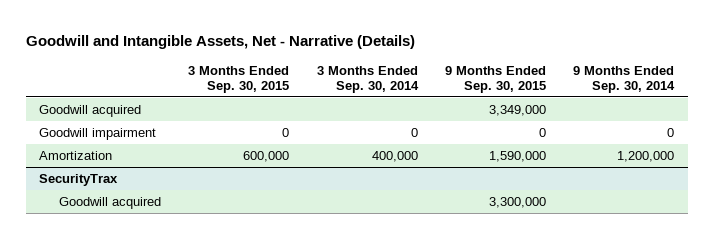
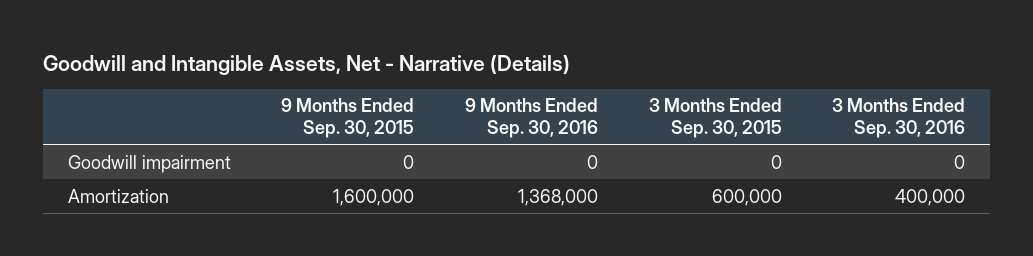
[316,65,419,94] 3 Months Ended Sep. 30, 2014 -> none
[573,65,676,94] 9 Months Ended Sep. 30, 2014 -> none
none -> [464,98,598,138] 9 Months Ended Sep. 30, 2016
none -> [832,98,966,138] 3 Months Ended Sep. 30, 2016
[39,104,142,117] Goodwill acquired -> none
[39,173,119,186] SecurityTrax -> none
[59,196,162,209] Goodwill acquired -> none
[488,150,546,162] 1,590,000 -> [333,188,415,206] 1,600,000

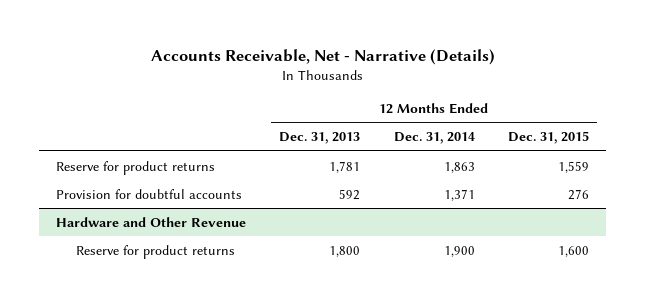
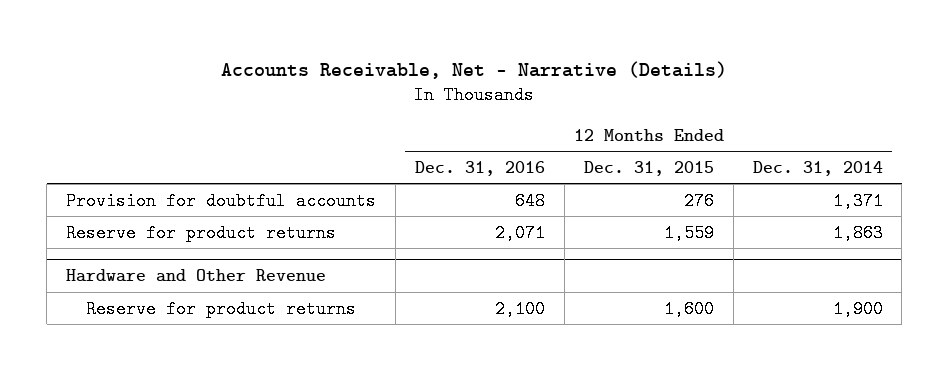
[279,132,361,145] Dec. 31, 2013 -> none
none -> [415,160,546,176] Dec. 31, 2016
[55,160,215,175] Reserve for product returns -> [66,223,337,242] Reserve for product returns

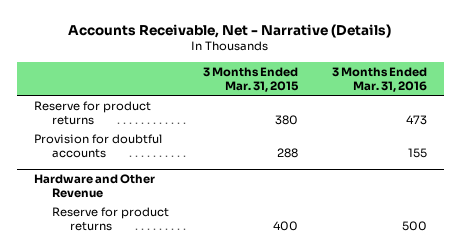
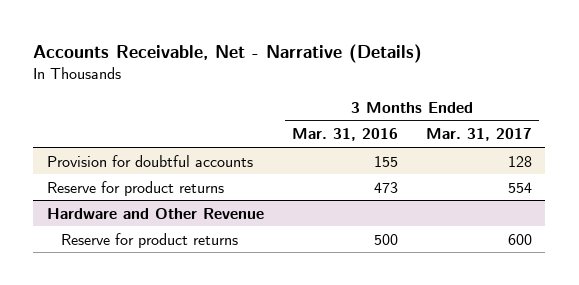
[203,66,300,93] 3 Months Ended Mar. 31, 2015 -> none
none -> [425,128,532,142] Mar. 31, 2017
[33,100,151,125] Reserve for product returns -> [47,180,225,196] Reserve for product returns

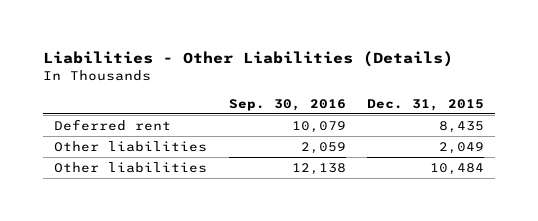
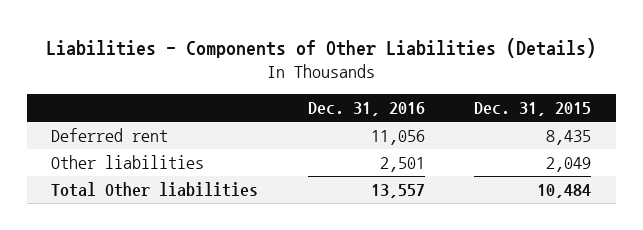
[43,50,454,67] Liabilities - Other Liabilities (Details) -> [46,37,597,58] Liabilities - Components of Other Liabilities (Details)
[228,98,346,111] Sep. 30, 2016 -> none
none -> [307,102,425,117] Dec. 31, 2016
[54,162,208,174] Other liabilities -> [51,182,259,198] Total Other liabilities

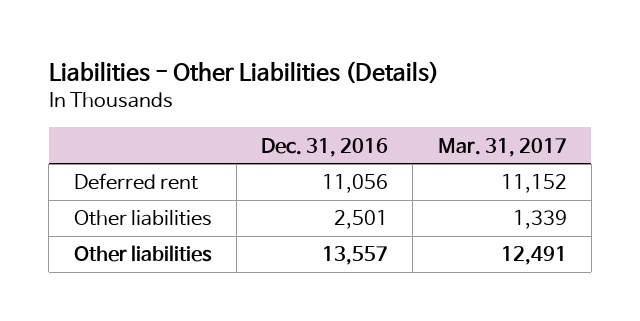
[46,37,597,58] Liabilities - Components of Other Liabilities (Details) -> [48,61,439,85] Liabilities - Other Liabilities (Details)
[474,102,592,117] Dec. 31, 2015 -> none
none -> [437,137,567,157] Mar. 31, 2017
[51,182,259,198] Total Other liabilities -> [73,245,212,263] Other liabilities

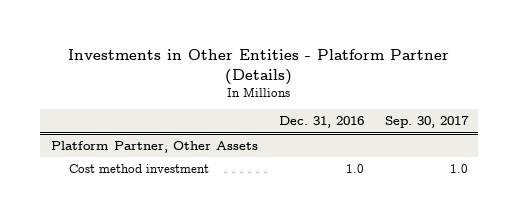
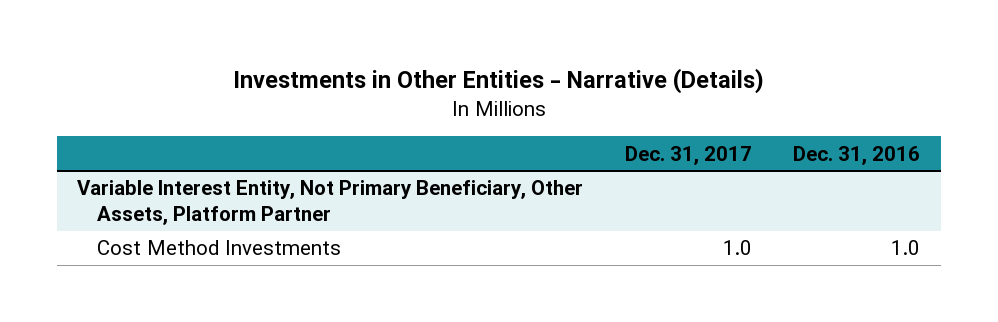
[68,49,450,85] Investments in Other Entities - Platform Partner (Details) -> [232,68,764,95] Investments in Other Entities - Narrative (Details)
[384,116,469,129] Sep. 30, 2017 -> none
none -> [624,145,752,165] Dec. 31, 2017
[50,141,258,154] Platform Partner, Other Assets -> none
none -> [77,180,584,225] Variable Interest Entity, Not Primary Beneficiary, Other Assets, Platform Partner
[68,164,209,174] Cost method investment -> [97,240,342,256] Cost Method Investments

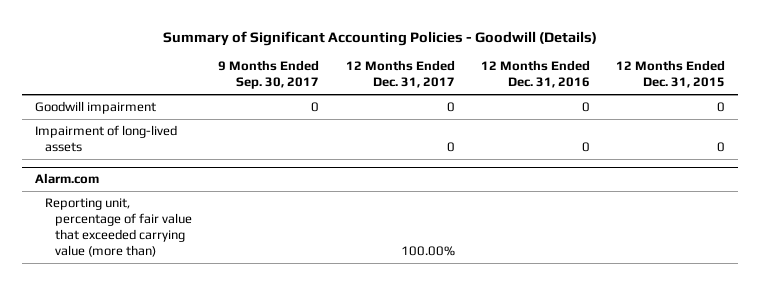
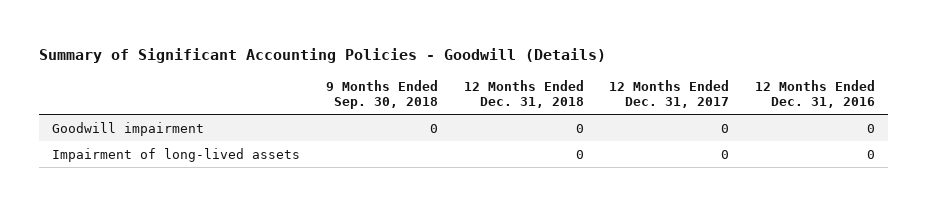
[218,60,320,90] 9 Months Ended Sep. 30, 2017 -> none
[616,60,726,89] 12 Months Ended Dec. 31, 2015 -> none
none -> [325,79,438,110] 9 Months Ended Sep. 30, 2018
none -> [463,79,584,109] 12 Months Ended Dec. 31, 2018
[34,173,99,185] Alarm.com -> none
[45,197,193,258] Reporting unit, percentage of fair value that exceeded carrying value (more than) -> none

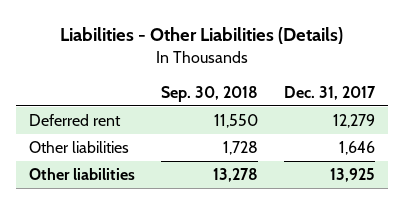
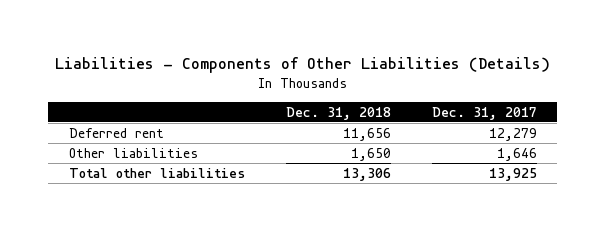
[60,27,344,45] Liabilities - Other Liabilities (Details) -> [54,57,550,74] Liabilities - Components of Other Liabilities (Details)
[161,85,259,102] Sep. 30, 2018 -> none
none -> [285,106,391,120] Dec. 31, 2018
[29,168,136,181] Other liabilities -> [68,167,245,178] Total other liabilities

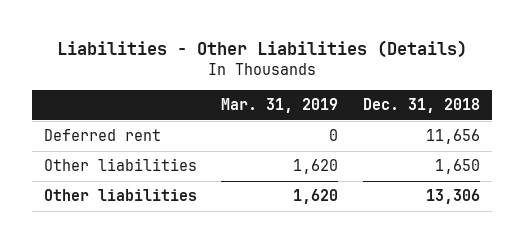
[54,57,550,74] Liabilities - Components of Other Liabilities (Details) -> [56,39,467,58] Liabilities - Other Liabilities (Details)
[431,106,537,120] Dec. 31, 2017 -> none
none -> [221,98,339,114] Mar. 31, 2019
[68,167,245,178] Total other liabilities -> [43,189,197,202] Other liabilities

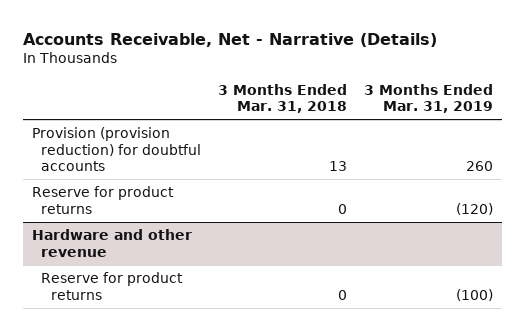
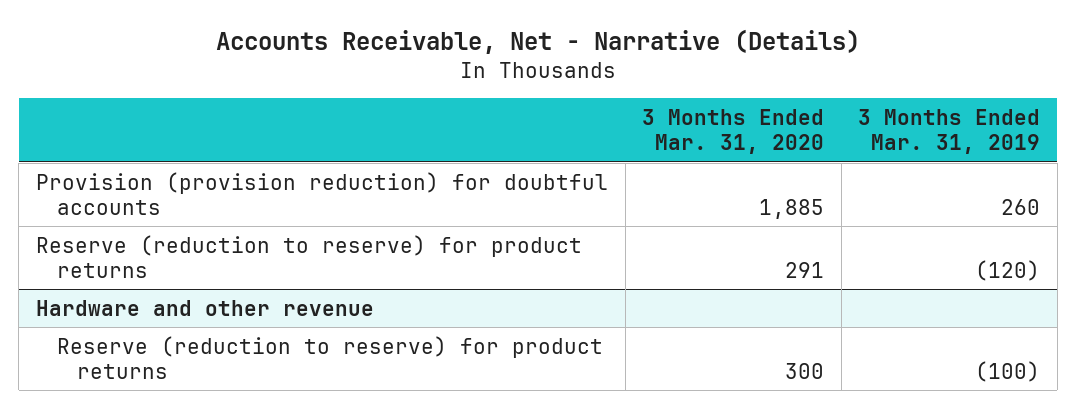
[218,83,348,114] 3 Months Ended Mar. 31, 2018 -> none
none -> [642,108,825,154] 3 Months Ended Mar. 31, 2020
[31,186,174,214] Reserve for product returns -> [36,234,583,278] Reserve (reduction to reserve) for product returns
[41,272,184,300] Reserve for product returns -> [56,335,603,379] Reserve (reduction to reserve) for product returns

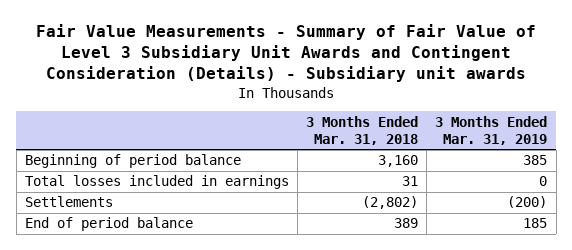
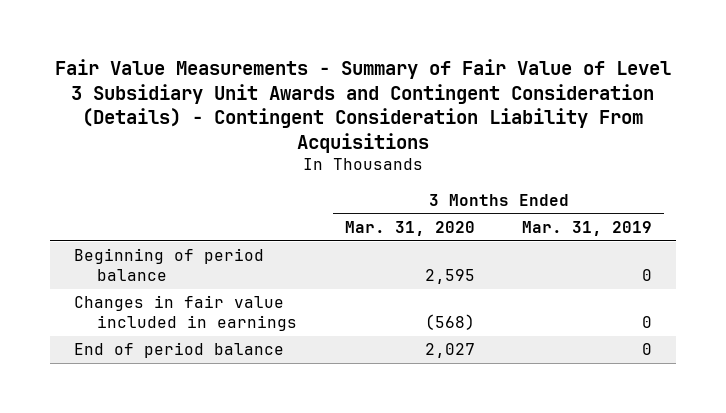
[36,24,537,83] Fair Value Measurements - Summary of Fair Value of Level 3 Subsidiary Unit Awards and Contingent Consideration (Details) - Subsidiary unit awards -> [55,58,672,153] Fair Value Measurements - Summary of Fair Value of Level 3 Subsidiary Unit Awards and Contingent Consideration (Details) - Contingent Consideration Liability From Acquisitions
[306,115,419,145] 3 Months Ended Mar. 31, 2018 -> none
none -> [344,220,475,236] Mar. 31, 2020
[24,196,113,208] Settlements -> none
[523,155,548,166] 385 -> [642,268,653,281] 0
[24,175,289,190] Total losses included in earnings -> [73,295,298,331] Changes in fair value included in earnings
[523,218,548,229] 185 -> [642,343,653,356] 0

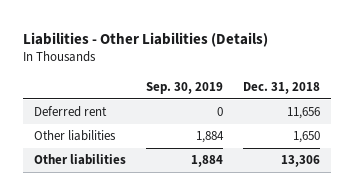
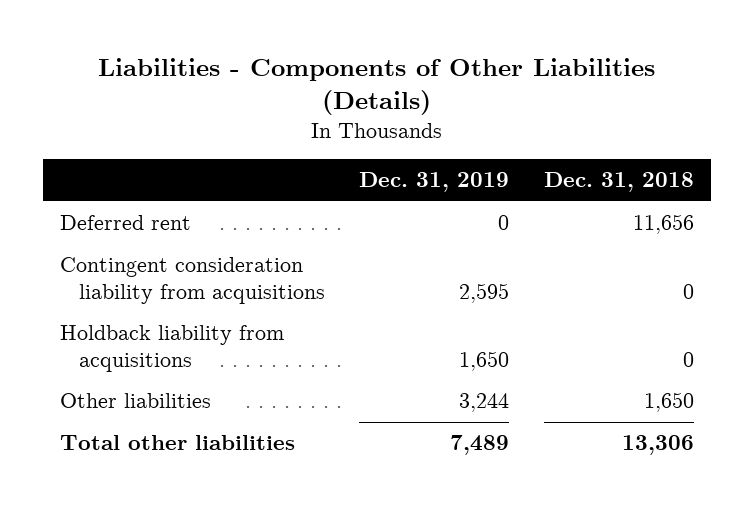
[23,31,269,47] Liabilities - Other Liabilities (Details) -> [97,58,655,116] Liabilities - Components of Other Liabilities (Details)
[146,81,224,94] Sep. 30, 2019 -> none
none -> [359,172,510,193] Dec. 31, 2019
none -> [60,257,325,304] Contingent consideration liability from acquisitions
none -> [60,325,285,372] Holdback liability from acquisitions
[33,154,126,166] Other liabilities -> [60,435,296,451] Total other liabilities

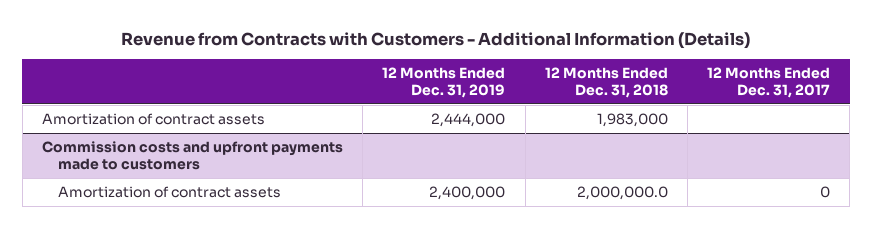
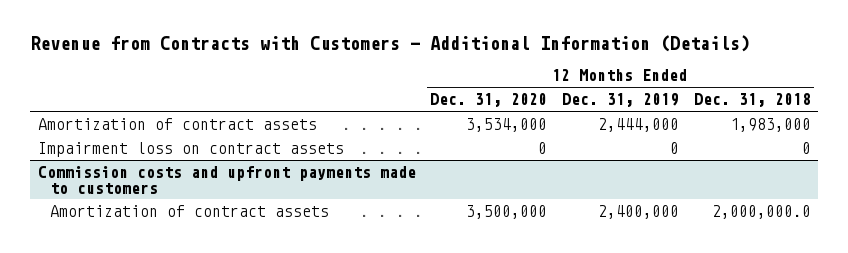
[707,66,831,99] 12 Months Ended Dec. 31, 2017 -> none
none -> [430,93,548,108] Dec. 31, 2020
none -> [37,141,344,157] Impairment loss on contract assets

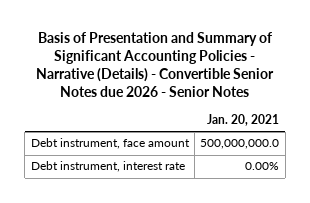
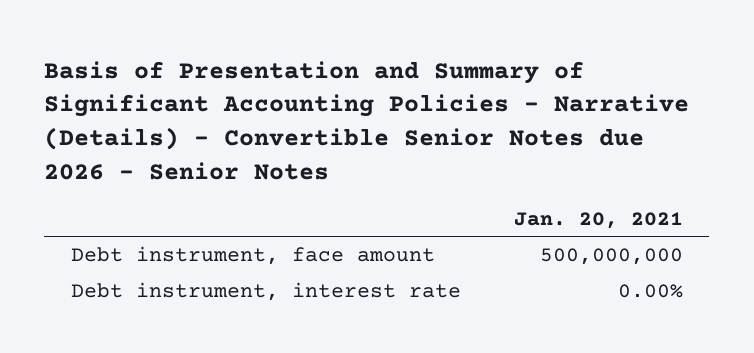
[200,139,280,150] 500,000,000.0 -> [539,248,683,266] 500,000,000

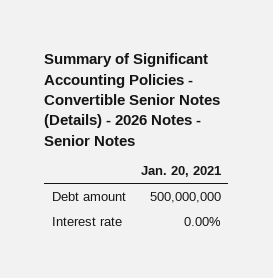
[44,60,690,180] Basis of Presentation and Summary of Significant Accounting Policies - Narrative (Details) - Convertible Senior Notes due 2026 - Senior Notes -> [44,53,221,146] Summary of Significant Accounting Policies - Convertible Senior Notes (Details) - 2026 Notes - Senior Notes
[70,246,435,266] Debt instrument, face amount -> [51,191,126,201] Debt amount
[70,282,461,302] Debt instrument, interest rate -> [51,216,122,226] Interest rate

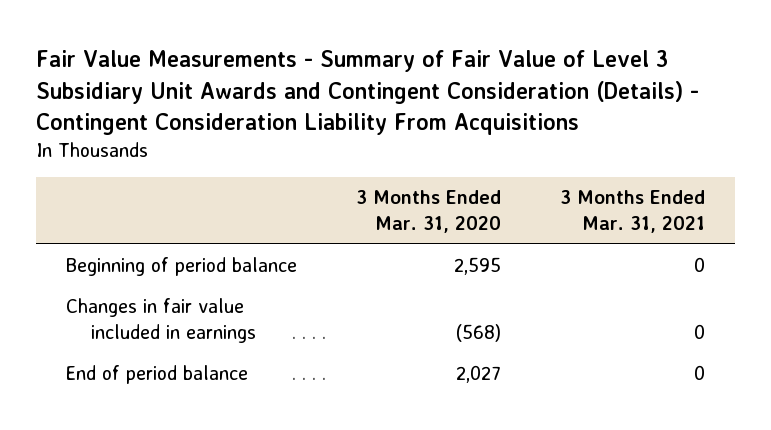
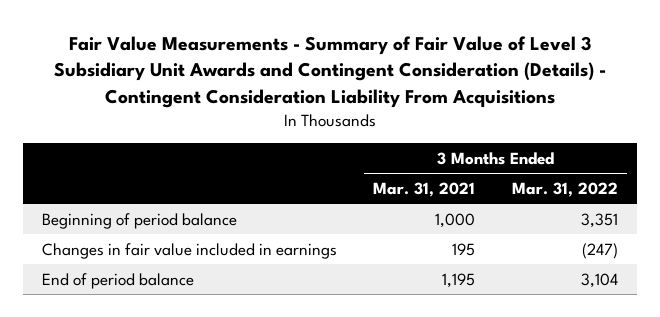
[355,190,501,234] 3 Months Ended Mar. 31, 2020 -> none
none -> [512,181,619,197] Mar. 31, 2022
[693,257,705,273] 0 -> [435,212,476,228] 1,000
[693,324,705,340] 0 -> [452,242,476,256] 195
[693,365,705,381] 0 -> [442,272,476,288] 1,195

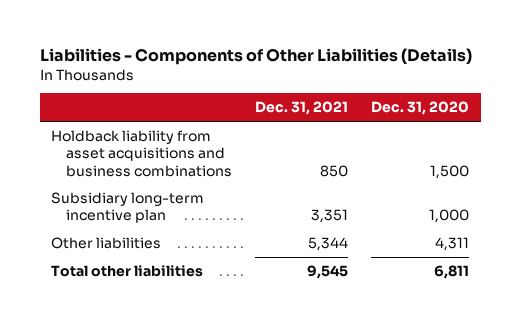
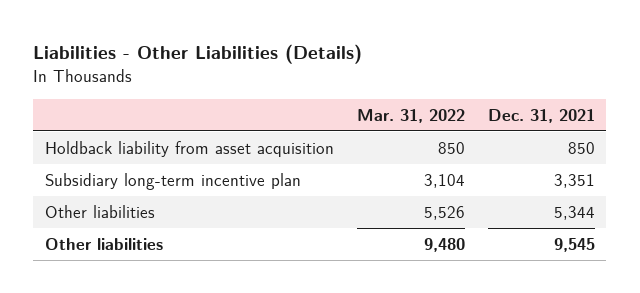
[39,48,472,66] Liabilities - Components of Other Liabilities (Details) -> [33,44,363,65] Liabilities - Other Liabilities (Details)
[371,101,470,116] Dec. 31, 2020 -> none
none -> [356,108,465,123] Mar. 31, 2022
[51,129,233,177] Holdback liability from asset acquisitions and business combinations -> [44,140,334,157] Holdback liability from asset acquisition
[51,264,204,277] Total other liabilities -> [44,237,163,250] Other liabilities

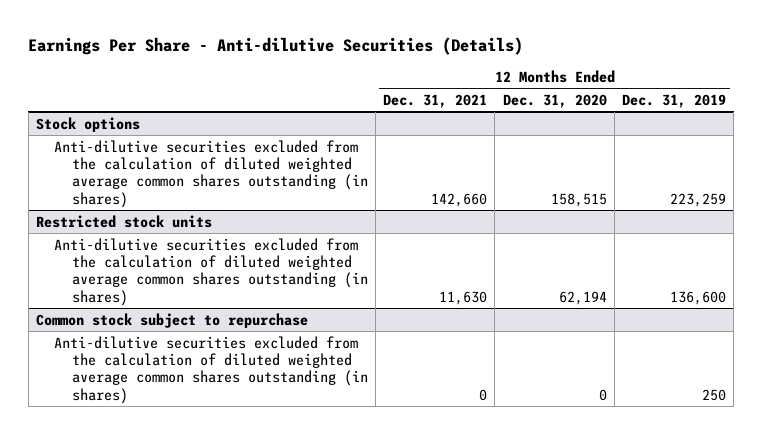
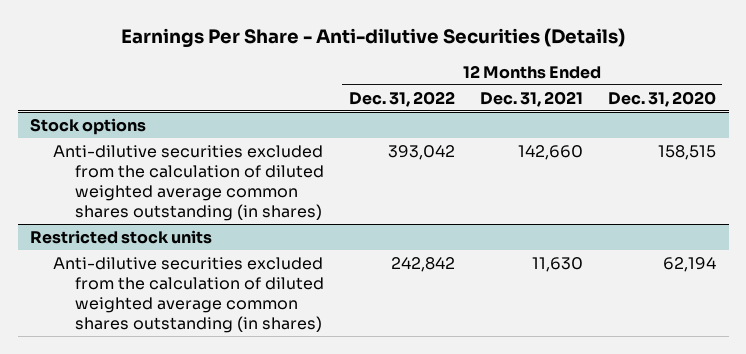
[622,93,727,108] Dec. 31, 2019 -> none
none -> [348,90,455,107] Dec. 31, 2022
[36,312,309,328] Common stock subject to repurchase -> none
[54,335,368,404] Anti-dilutive securities excluded from the calculation of diluted weighted average common shares outstanding (in shares) -> none

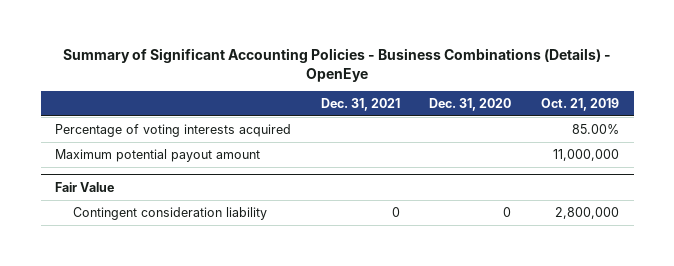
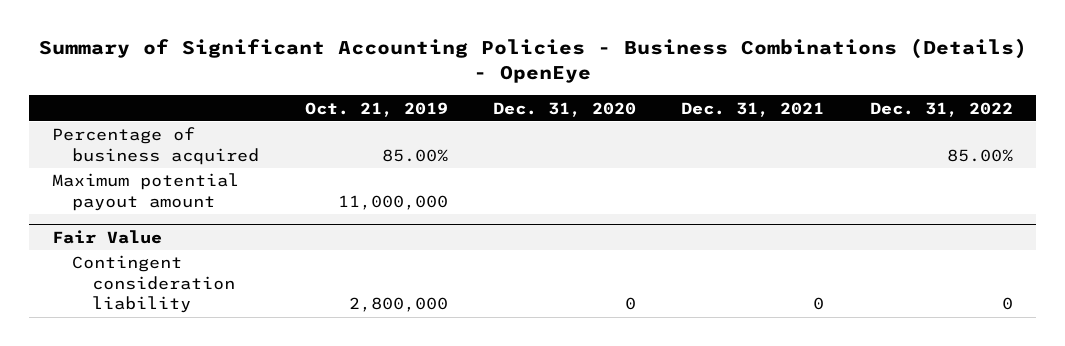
none -> [869,101,1013,117] Dec. 31, 2022
[55,123,292,137] Percentage of voting interests acquired -> [52,127,260,165] Percentage of business acquired

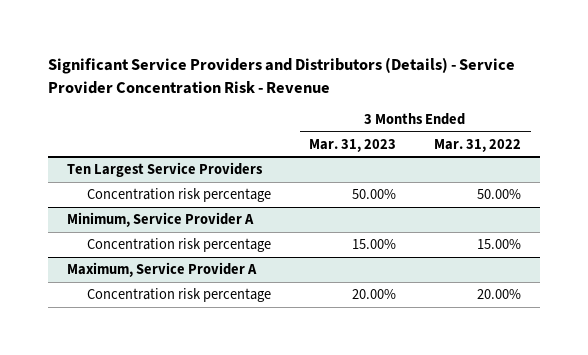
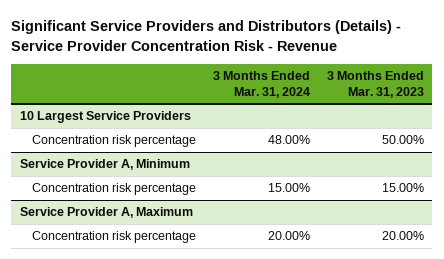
[434,138,522,152] Mar. 31, 2022 -> none
none -> [213,70,311,99] 3 Months Ended Mar. 31, 2024
[67,162,264,178] Ten Largest Service Providers -> [19,111,191,124] 10 Largest Service Providers
[67,212,255,228] Minimum, Service Provider A -> [19,159,190,171] Service Provider A, Minimum
[67,262,258,278] Maximum, Service Provider A -> [19,207,193,219] Service Provider A, Maximum

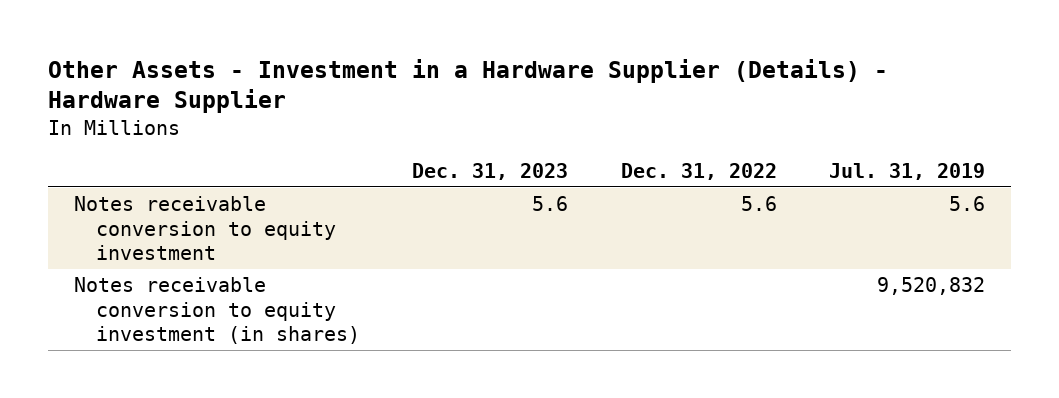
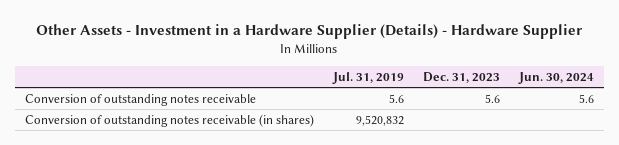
[620,162,777,180] Dec. 31, 2022 -> none
none -> [518,71,595,84] Jun. 30, 2024
[73,196,337,260] Notes receivable conversion to equity investment -> [24,93,256,106] Conversion of outstanding notes receivable
[73,277,361,344] Notes receivable conversion to equity investment (in shares) -> [24,113,314,127] Conversion of outstanding notes receivable (in shares)

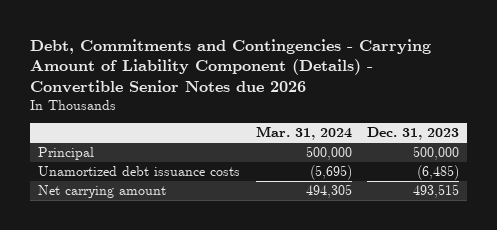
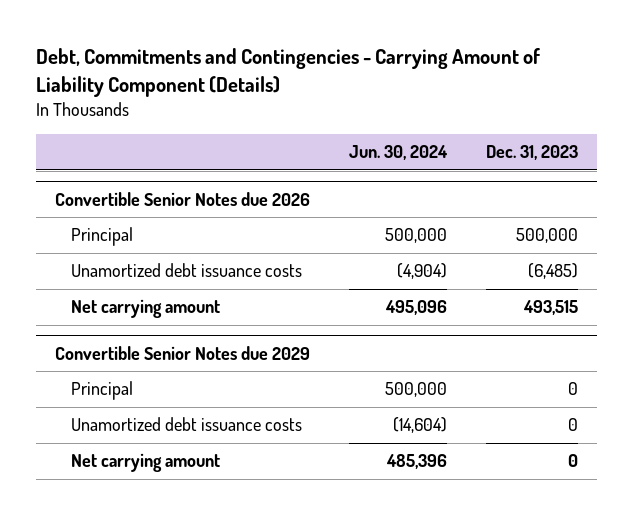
[30,38,432,93] Debt, Commitments and Contingencies - Carrying Amount of Liability Component (Details) - Convertible Senior Notes due 2026 -> [36,47,541,97] Debt, Commitments and Contingencies - Carrying Amount of Liability Component (Details)
[255,126,352,141] Mar. 31, 2024 -> none
none -> [348,145,448,161] Jun. 30, 2024
none -> [55,192,311,207] Convertible Senior Notes due 2026
none -> [55,346,311,361] Convertible Senior Notes due 2029
none -> [71,381,134,401] Principal
none -> [71,417,303,432] Unamortized debt issuance costs
none -> [71,453,221,473] Net carrying amount

